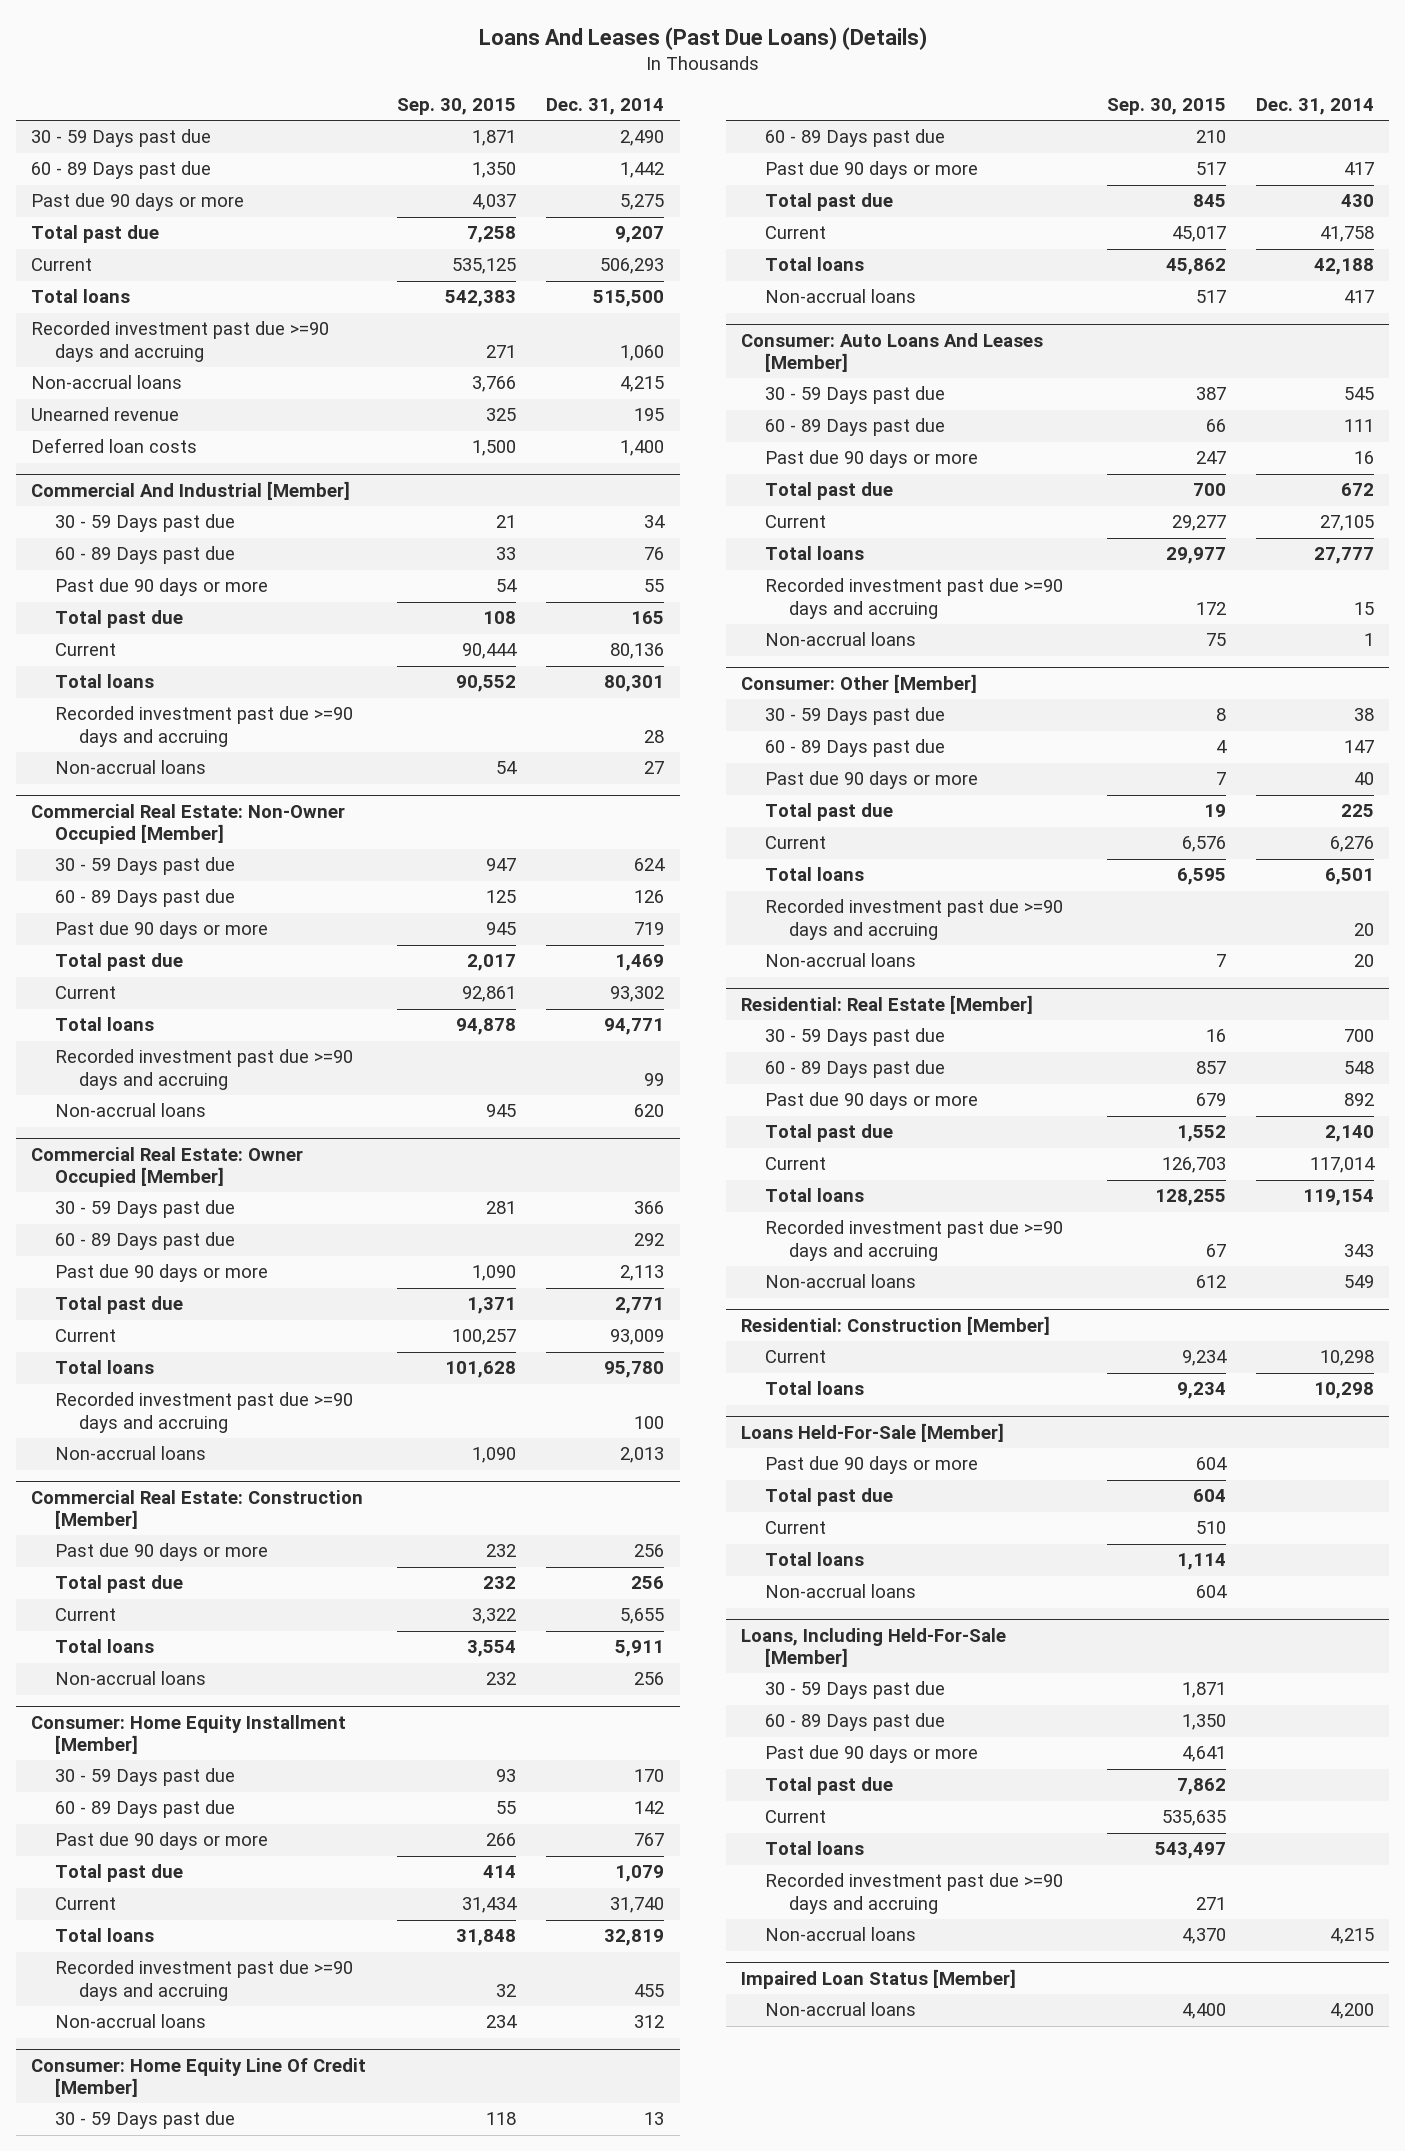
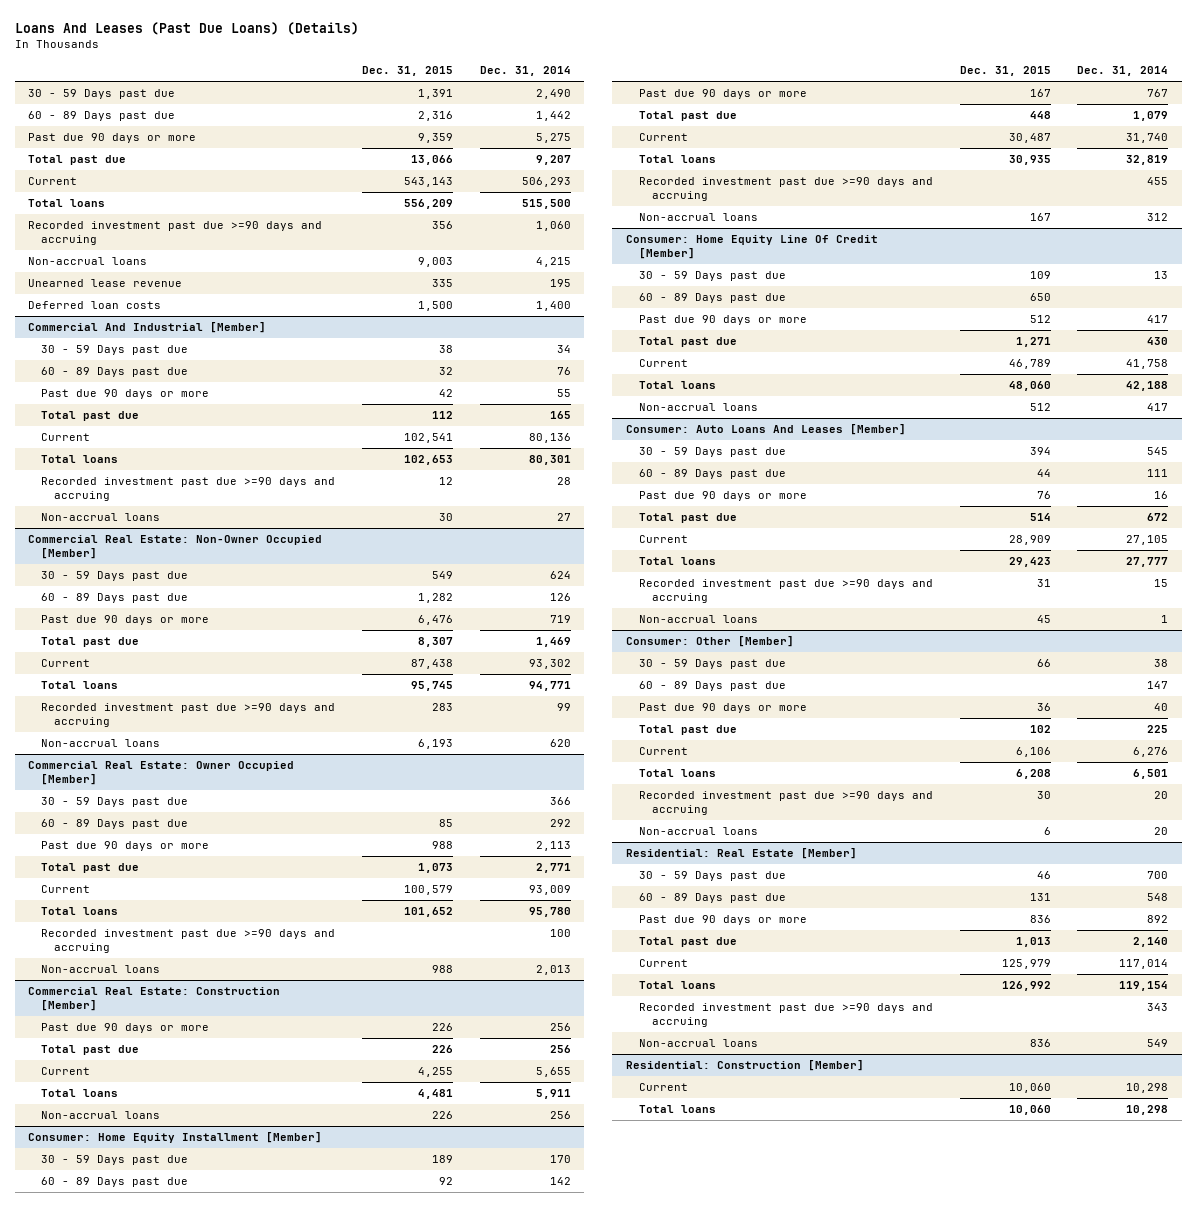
[396,97,516,115] Sep. 30, 2015 -> none
none -> [362,66,454,77] Dec. 31, 2015
[31,407,180,422] Unearned revenue -> [28,279,183,288] Unearned lease revenue
[741,1422,1005,1442] Loans Held-For-Sale [Member] -> none
[764,1456,978,1475] Past due 90 days or more -> none
[764,1488,893,1507] Total past due -> none
[764,1521,826,1535] Current -> none
[764,1552,864,1567] Total loans -> none
[764,1584,916,1599] Non-accrual loans -> none
[741,1627,1007,1667] Loans, Including Held-For-Sale [Member] -> none
[764,1681,945,1700] 30 - 59 Days past due -> none
[764,1713,945,1732] 60 - 89 Days past due -> none
[764,1745,978,1764] Past due 90 days or more -> none
[764,1777,893,1796] Total past due -> none
[764,1810,826,1824] Current -> none
[764,1841,864,1856] Total loans -> none
[764,1873,1063,1914] Recorded investment past due >=90 days and accruing -> none
[764,1927,916,1942] Non-accrual loans -> none
[741,1968,1017,1989] Impaired Loan Status [Member] -> none
[764,2002,916,2017] Non-accrual loans -> none

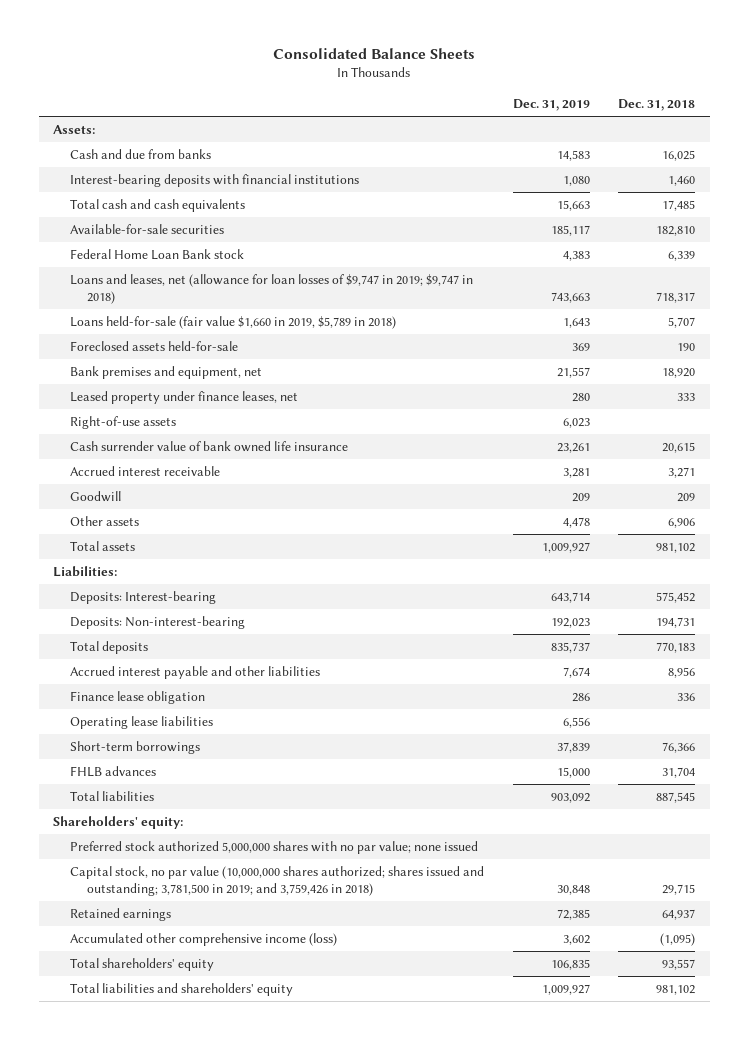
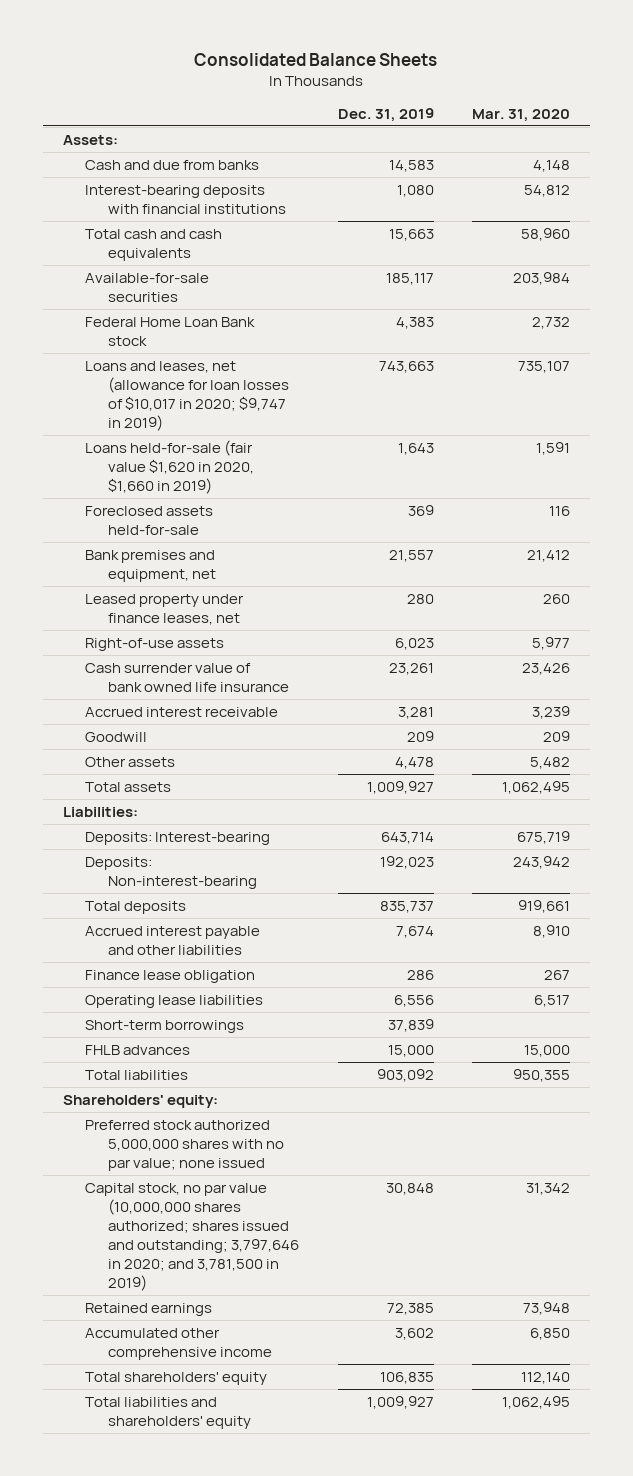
[618,98,696,111] Dec. 31, 2018 -> none
none -> [472,108,571,122] Mar. 31, 2020
[69,274,473,304] Loans and leases, net (allowance for loan losses of $9,747 in 2019; $9,747 in 2018) -> [85,360,289,431] Loans and leases, net (allowance for loan losses of $10,017 in 2020; $9,747 in 2019)
[69,316,396,330] Loans held-for-sale (fair value $1,660 in 2019, $5,789 in 2018) -> [85,439,254,494] Loans held-for-sale (fair value $1,620 in 2020, $1,660 in 2019)
[69,866,484,896] Capital stock, no par value (10,000,000 shares authorized; shares issued and outstanding; 3,781,500 in 2019; and 3,759,426 in 2018) -> [85,1182,299,1291] Capital stock, no par value (10,000,000 shares authorized; shares issued and outstanding; 3,797,646 in 2020; and 3,781,500 in 2019)
[69,933,337,947] Accumulated other comprehensive income (loss) -> [85,1327,272,1360] Accumulated other comprehensive income

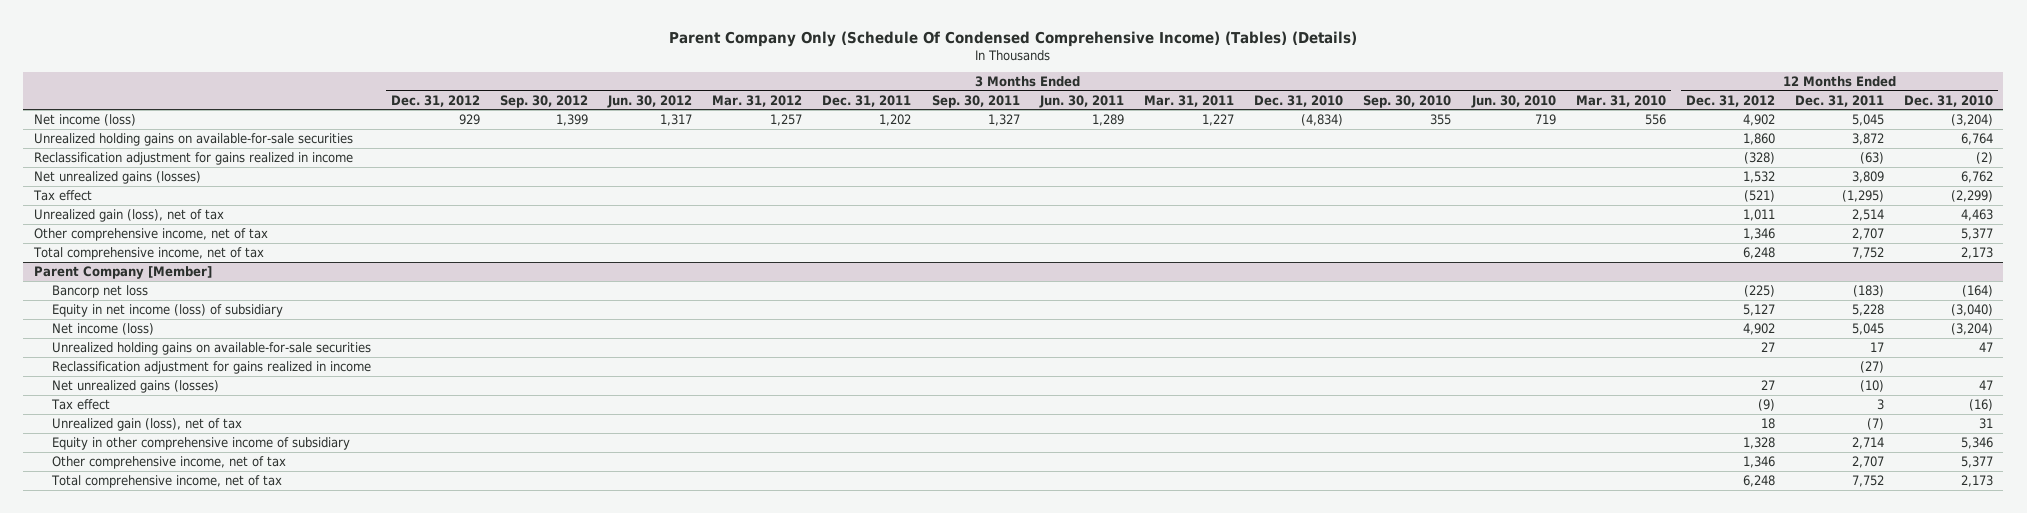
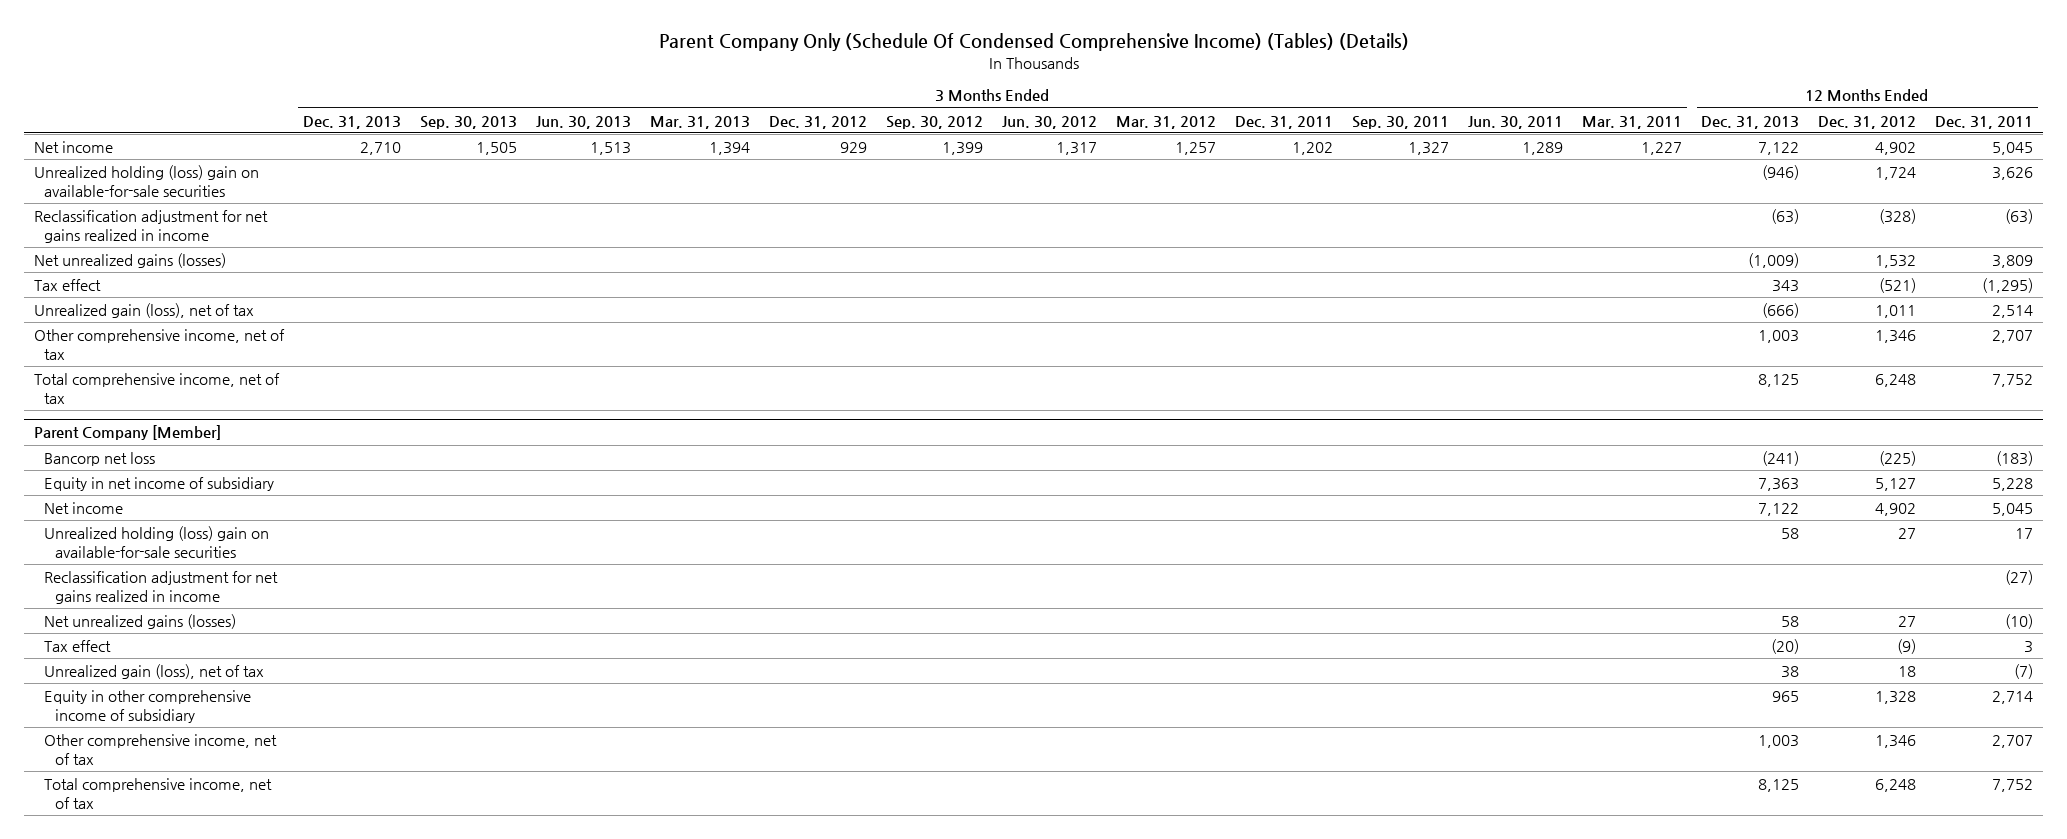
[1254,94,1344,107] Dec. 31, 2010 -> none
[1363,94,1452,108] Sep. 30, 2010 -> none
[1470,94,1556,108] Jun. 30, 2010 -> none
[1575,94,1666,107] Mar. 31, 2010 -> none
[1904,94,1994,107] Dec. 31, 2010 -> none
none -> [302,115,401,129] Dec. 31, 2013
none -> [419,115,517,129] Sep. 30, 2013
none -> [535,115,631,129] Jun. 30, 2013
none -> [649,115,750,129] Mar. 31, 2013
none -> [1701,115,1800,129] Dec. 31, 2013
[33,113,136,126] Net income (loss) -> [33,140,113,153] Net income
[33,132,353,146] Unrealized holding gains on available-for-sale securities -> [33,164,259,198] Unrealized holding (loss) gain on available-for-sale securities
[1742,132,1775,145] 1,860 -> [1875,166,1917,180] 1,724
[1852,132,1885,145] 3,872 -> [1992,166,2034,180] 3,626
[33,151,353,165] Reclassification adjustment for gains realized in income -> [33,209,268,244] Reclassification adjustment for net gains realized in income
[51,303,283,317] Equity in net income (loss) of subsidiary -> [44,476,275,491] Equity in net income of subsidiary
[51,322,154,335] Net income (loss) -> [44,501,124,514] Net income
[51,341,371,355] Unrealized holding gains on available-for-sale securities -> [44,525,270,559] Unrealized holding (loss) gain on available-for-sale securities
[51,360,371,374] Reclassification adjustment for gains realized in income -> [44,570,279,605] Reclassification adjustment for net gains realized in income

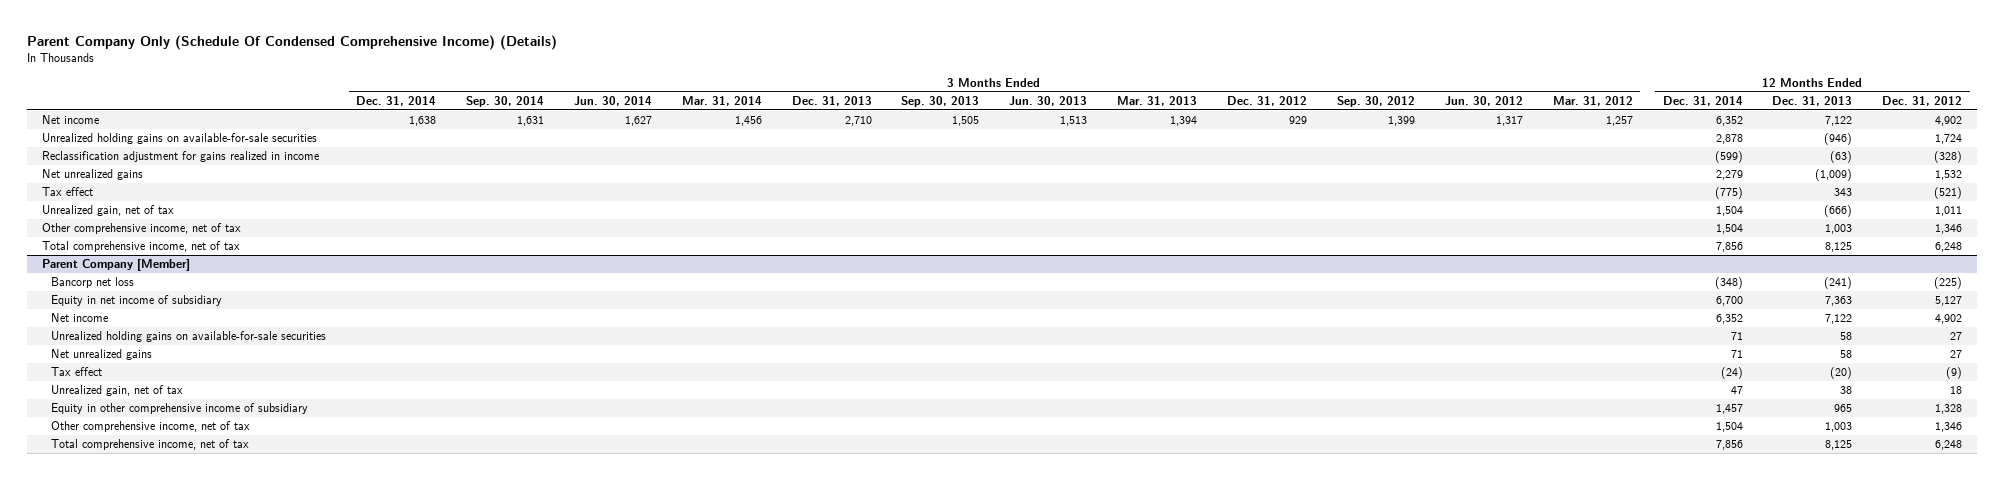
[658,33,1409,52] Parent Company Only (Schedule Of Condensed Comprehensive Income) (Tables) (Details) -> [26,34,557,50] Parent Company Only (Schedule Of Condensed Comprehensive Income) (Details)
[1235,115,1334,129] Dec. 31, 2011 -> none
[1352,115,1450,129] Sep. 30, 2011 -> none
[1468,115,1564,129] Jun. 30, 2011 -> none
[1582,115,1683,129] Mar. 31, 2011 -> none
[1935,115,2034,129] Dec. 31, 2011 -> none
none -> [356,96,437,107] Dec. 31, 2014
none -> [465,96,544,108] Sep. 30, 2014
none -> [573,96,652,107] Jun. 30, 2014
none -> [681,96,762,107] Mar. 31, 2014
none -> [1662,96,1743,107] Dec. 31, 2014
[33,164,259,198] Unrealized holding (loss) gain on available-for-sale securities -> [41,133,317,145] Unrealized holding gains on available-for-sale securities
[33,209,268,244] Reclassification adjustment for net gains realized in income -> [41,151,319,163] Reclassification adjustment for gains realized in income
[33,252,226,268] Net unrealized gains (losses) -> [41,169,143,181] Net unrealized gains
[33,302,254,318] Unrealized gain (loss), net of tax -> [41,205,174,217] Unrealized gain, net of tax
[44,570,279,605] Reclassification adjustment for net gains realized in income -> none
[44,525,270,559] Unrealized holding (loss) gain on available-for-sale securities -> [51,331,327,343] Unrealized holding gains on available-for-sale securities
[44,613,237,629] Net unrealized gains (losses) -> [51,349,153,361] Net unrealized gains
[44,663,265,679] Unrealized gain (loss), net of tax -> [51,385,184,397] Unrealized gain, net of tax

